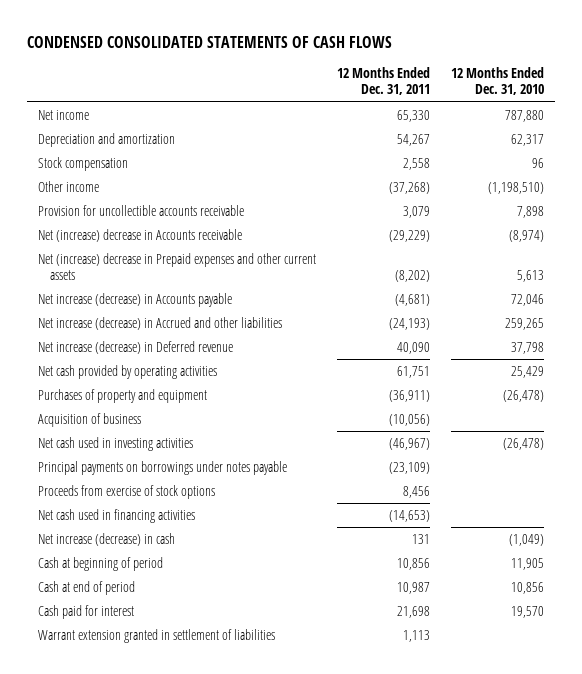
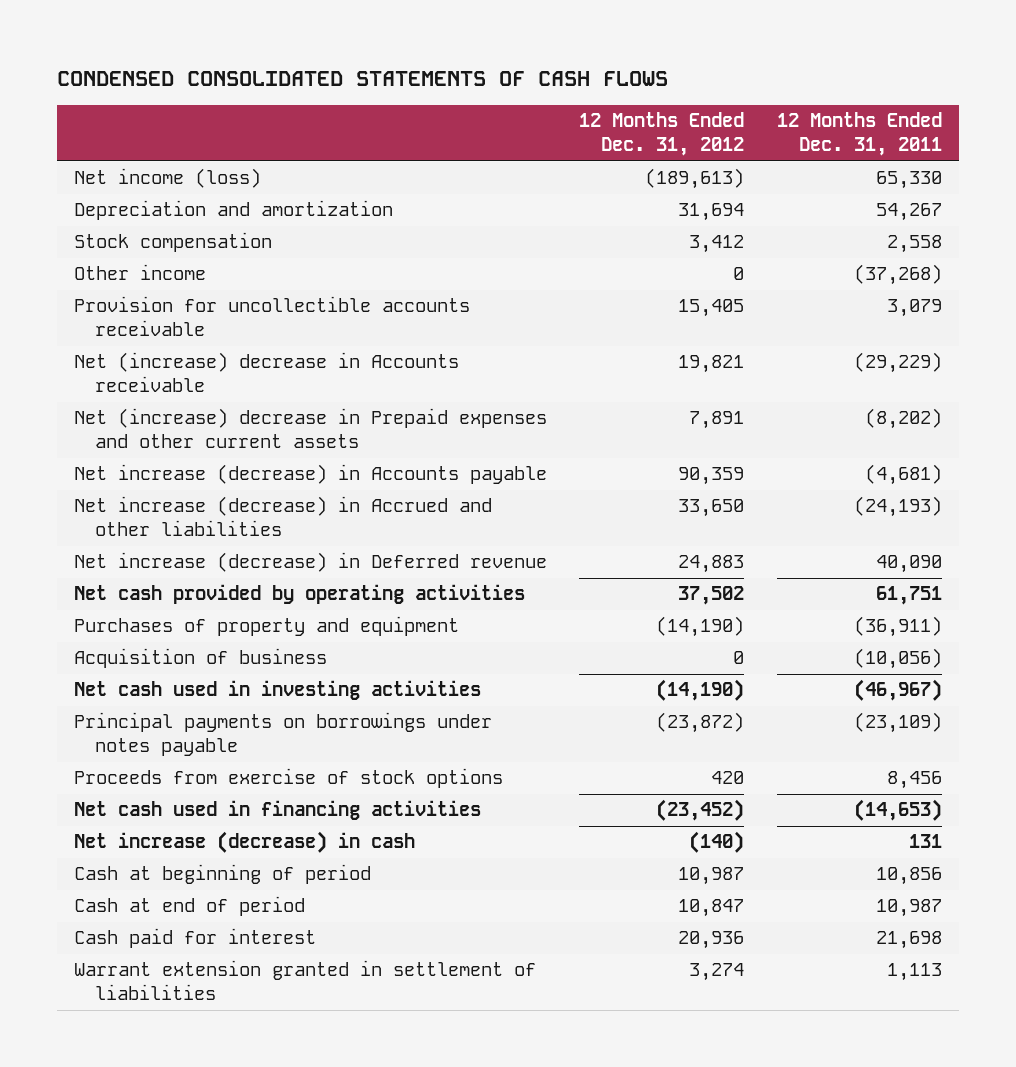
[451,67,545,96] 12 Months Ended Dec. 31, 2010 -> none
none -> [579,112,745,157] 12 Months Ended Dec. 31, 2012
[37,109,89,120] Net income -> [73,168,261,189] Net income (loss)

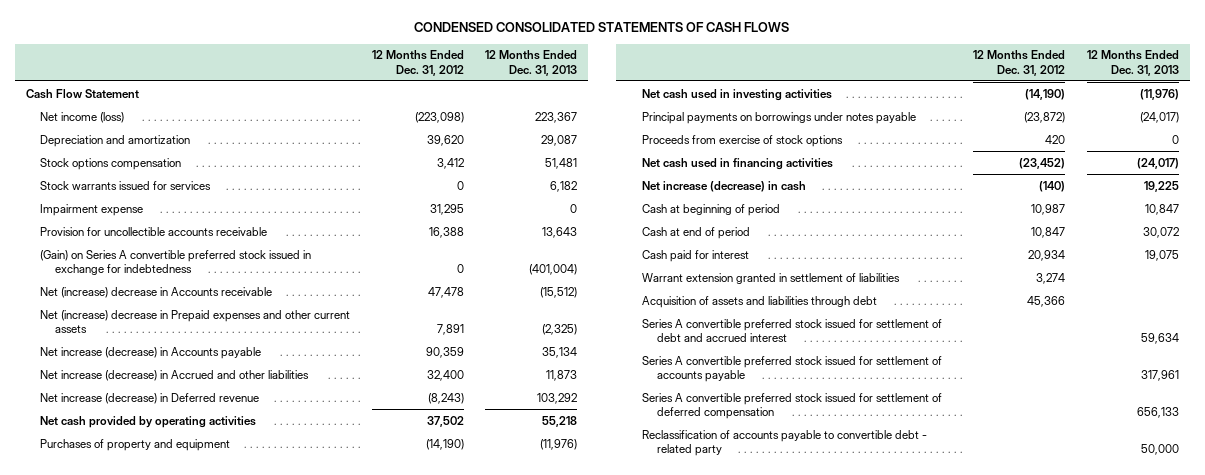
[777,112,943,157] 12 Months Ended Dec. 31, 2011 -> none
none -> [485,50,578,76] 12 Months Ended Dec. 31, 2013
[73,264,206,281] Other income -> none
none -> [25,88,139,99] Cash Flow Statement
[645,168,745,190] (189,613) -> [414,111,464,123] (223,098)
[678,203,745,222] 31,694 -> [426,134,464,146] 39,620
[73,232,272,253] Stock compensation -> [40,157,182,170] Stock options compensation
none -> [40,180,212,190] Stock warrants issued for services
none -> [40,203,144,216] Impairment expense
[678,299,745,318] 15,405 -> [428,226,464,238] 16,388
none -> [40,249,312,275] (Gain) on Series A convertible preferred stock issued in exchange for indebtedness
[678,355,745,374] 19,821 -> [427,286,464,298] 47,478
[678,499,745,518] 33,650 -> [426,369,464,381] 32,400
[678,555,745,574] 24,883 -> [427,392,464,404] (8,243)
[73,648,327,669] Acquisition of business -> none
[678,931,745,950] 20,936 -> [1028,249,1066,261] 20,934
none -> [641,295,877,308] Acquisition of assets and liabilities through debt
none -> [641,318,942,342] Series A convertible preferred stock issued for settlement of debt and accrued interest
none -> [641,355,942,382] Series A convertible preferred stock issued for settlement of accounts payable
none -> [641,392,942,419] Series A convertible preferred stock issued for settlement of deferred compensation
none -> [641,429,927,456] Reclassification of accounts payable to convertible debt - related party

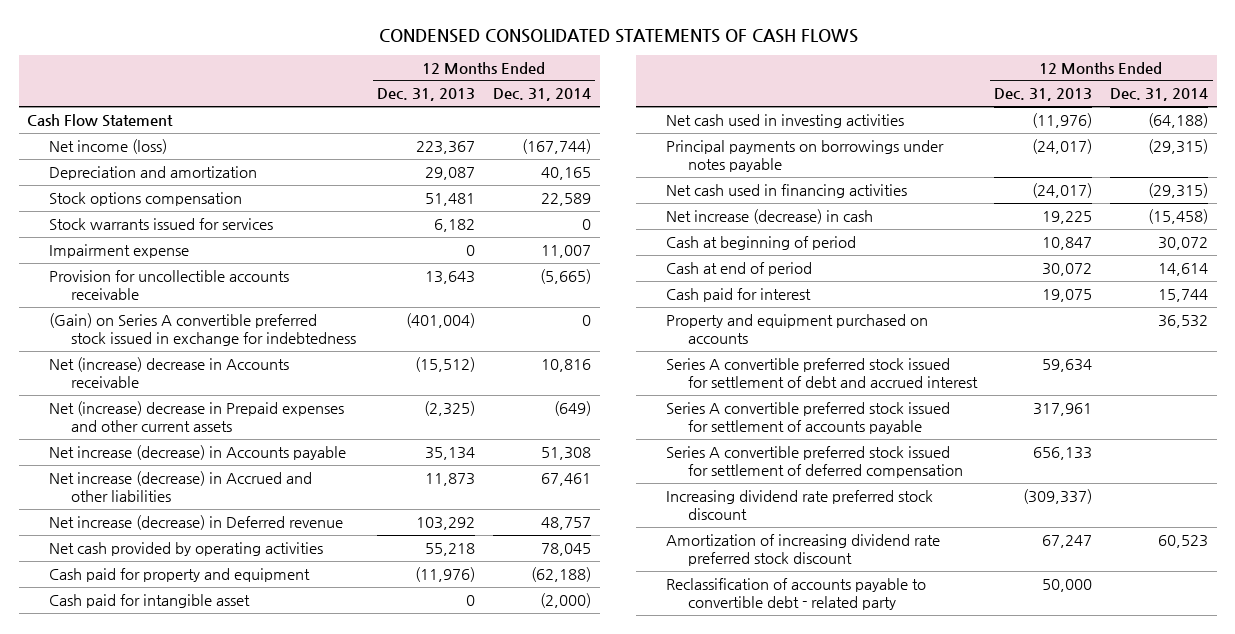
[371,50,464,76] 12 Months Ended Dec. 31, 2012 -> none
none -> [493,88,592,102] Dec. 31, 2014
[40,438,231,451] Purchases of property and equipment -> [49,567,311,582] Cash paid for property and equipment
none -> [49,593,251,608] Cash paid for intangible asset
[641,134,843,147] Proceeds from exercise of stock options -> none
[641,272,900,284] Warrant extension granted in settlement of liabilities -> none
[641,295,877,308] Acquisition of assets and liabilities through debt -> none
none -> [666,313,929,344] Property and equipment purchased on accounts
none -> [666,489,934,520] Increasing dividend rate preferred stock discount
none -> [666,533,941,566] Amortization of increasing dividend rate preferred stock discount

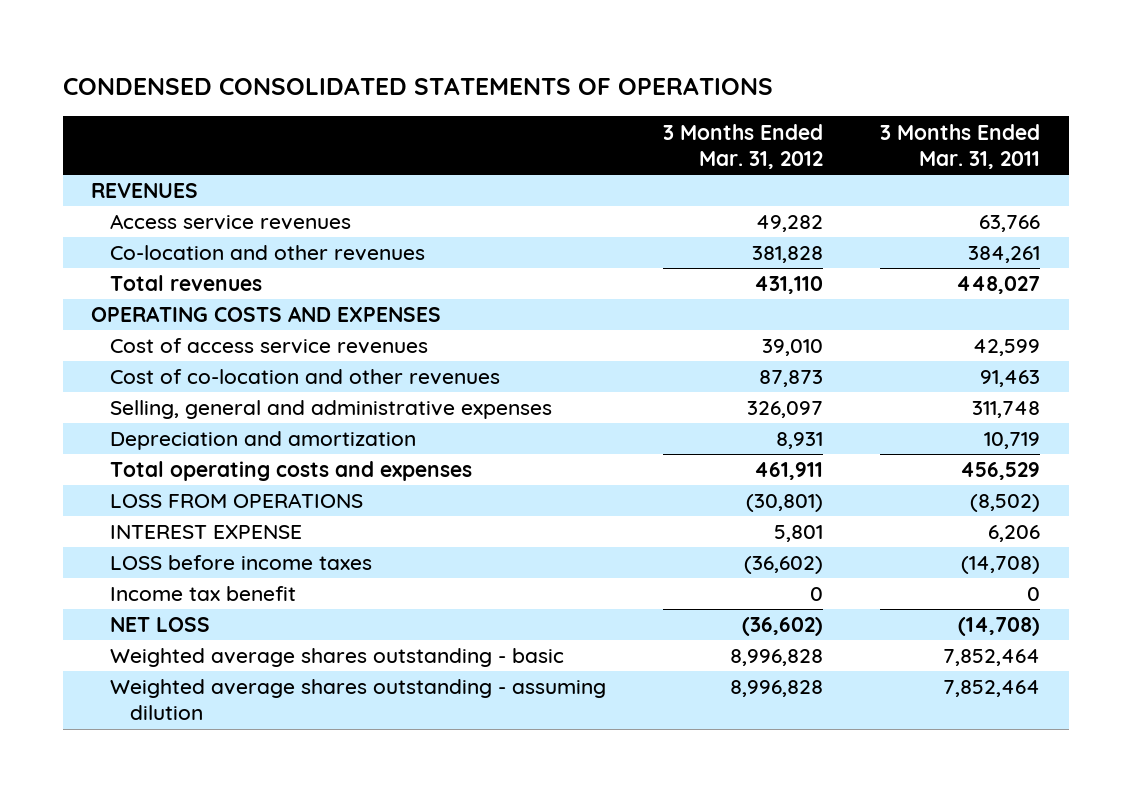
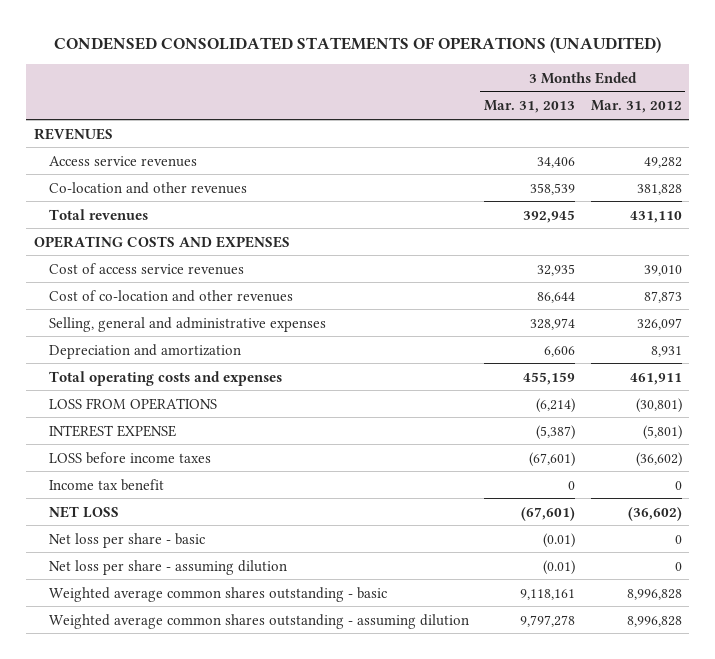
[62,77,773,96] CONDENSED CONSOLIDATED STATEMENTS OF OPERATIONS -> [53,37,661,54] CONDENSED CONSOLIDATED STATEMENTS OF OPERATIONS (UNAUDITED)
[880,123,1041,169] 3 Months Ended Mar. 31, 2011 -> none
none -> [484,100,576,114] Mar. 31, 2013
[774,525,824,543] 5,801 -> [642,424,682,440] (5,801)
none -> [48,532,205,548] Net loss per share - basic
none -> [48,559,287,575] Net loss per share - assuming dilution
[110,648,565,668] Weighted average shares outstanding - basic -> [48,586,387,602] Weighted average common shares outstanding - basic
[110,679,607,721] Weighted average shares outstanding - assuming dilution -> [48,613,469,629] Weighted average common shares outstanding - assuming dilution

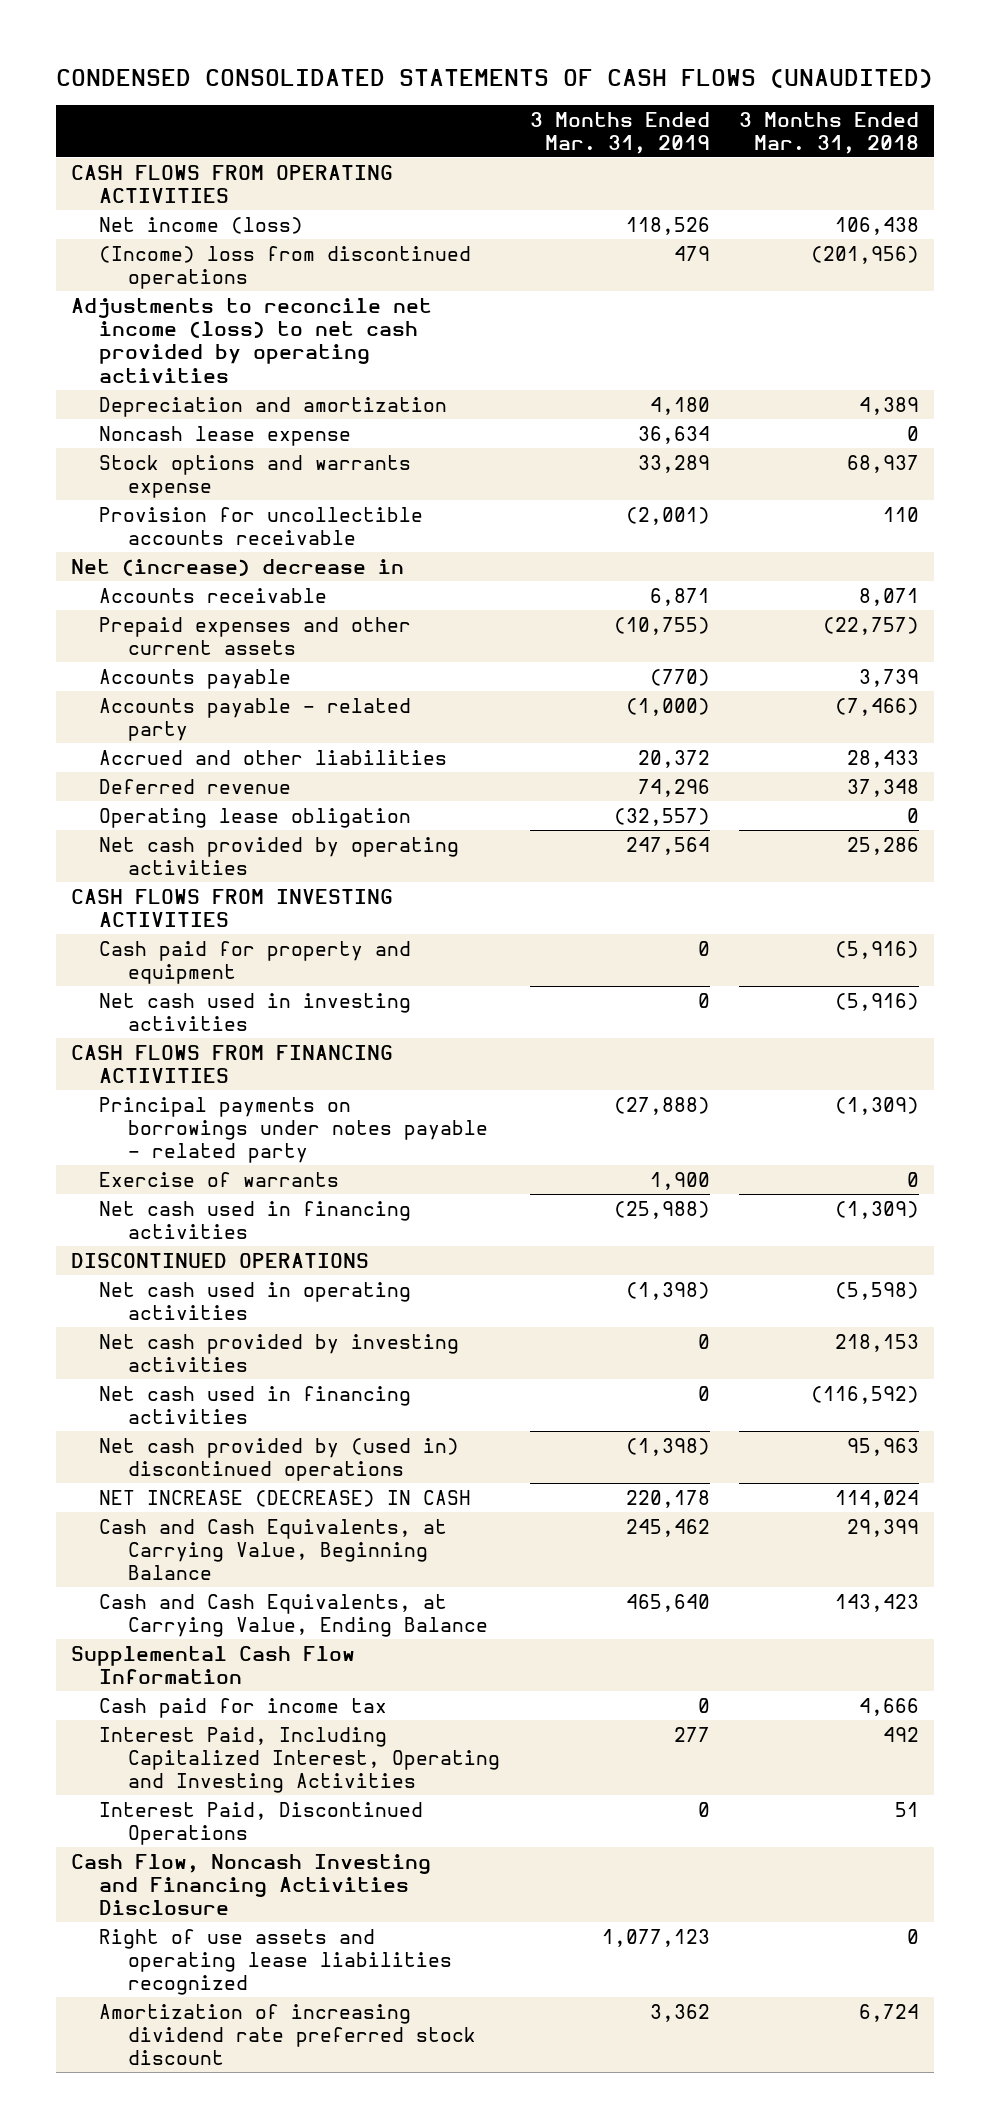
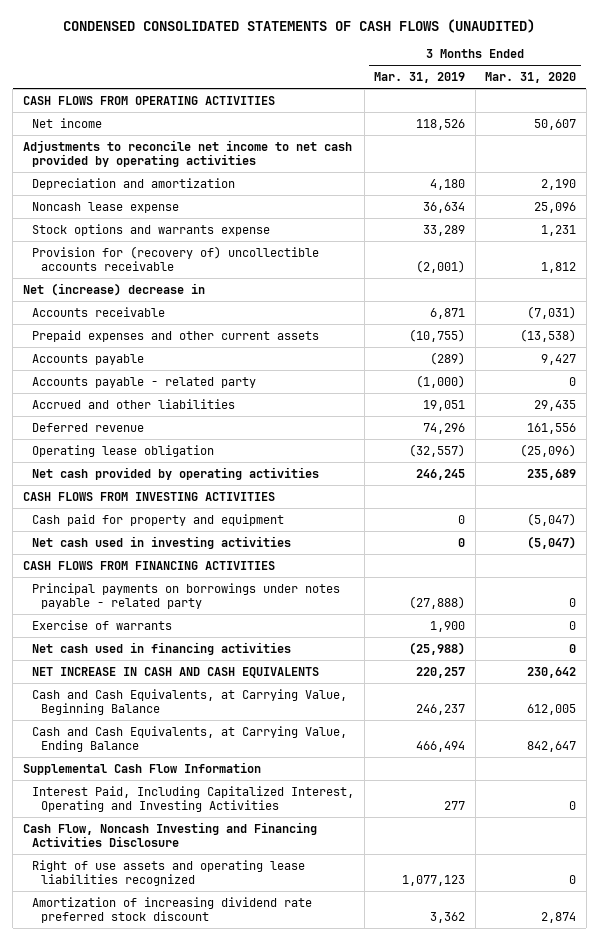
[739,111,920,155] 3 Months Ended Mar. 31, 2018 -> none
none -> [485,72,577,84] Mar. 31, 2020
[99,245,472,290] (Income) loss from discontinued operations -> none
[99,216,304,234] Net income (loss) -> [31,117,102,128] Net income
[70,297,432,383] Adjustments to reconcile net income (loss) to net cash provided by operating activities -> [22,139,352,167] Adjustments to reconcile net income to net cash provided by operating activities
[99,506,424,546] Provision for uncollectible accounts receivable -> [31,245,319,271] Provision for (recovery of) uncollectible accounts receivable
[649,668,710,686] (770) -> [430,351,466,365] (289)
[637,749,710,768] 20,372 -> [423,399,466,411] 19,051
[625,836,710,855] 247,564 -> [416,468,466,480] 246,245
[70,1252,369,1268] DISCONTINUED OPERATIONS -> none
[99,1281,412,1321] Net cash used in operating activities -> none
[99,1333,460,1373] Net cash provided by investing activities -> none
[99,1385,412,1425] Net cash used in financing activities -> none
[99,1437,460,1482] Net cash provided by (used in) discontinued operations -> none
[99,1489,472,1507] NET INCREASE (DECREASE) IN CASH -> [31,666,319,678] NET INCREASE IN CASH AND CASH EQUIVALENTS
[625,1489,710,1508] 220,178 -> [416,666,466,678] 220,257
[625,1518,710,1537] 245,462 -> [416,703,466,715] 246,237
[625,1593,710,1612] 465,640 -> [416,740,466,752] 466,494
[99,1697,388,1718] Cash paid for income tax -> none
[99,1801,424,1846] Interest Paid, Discontinued Operations -> none

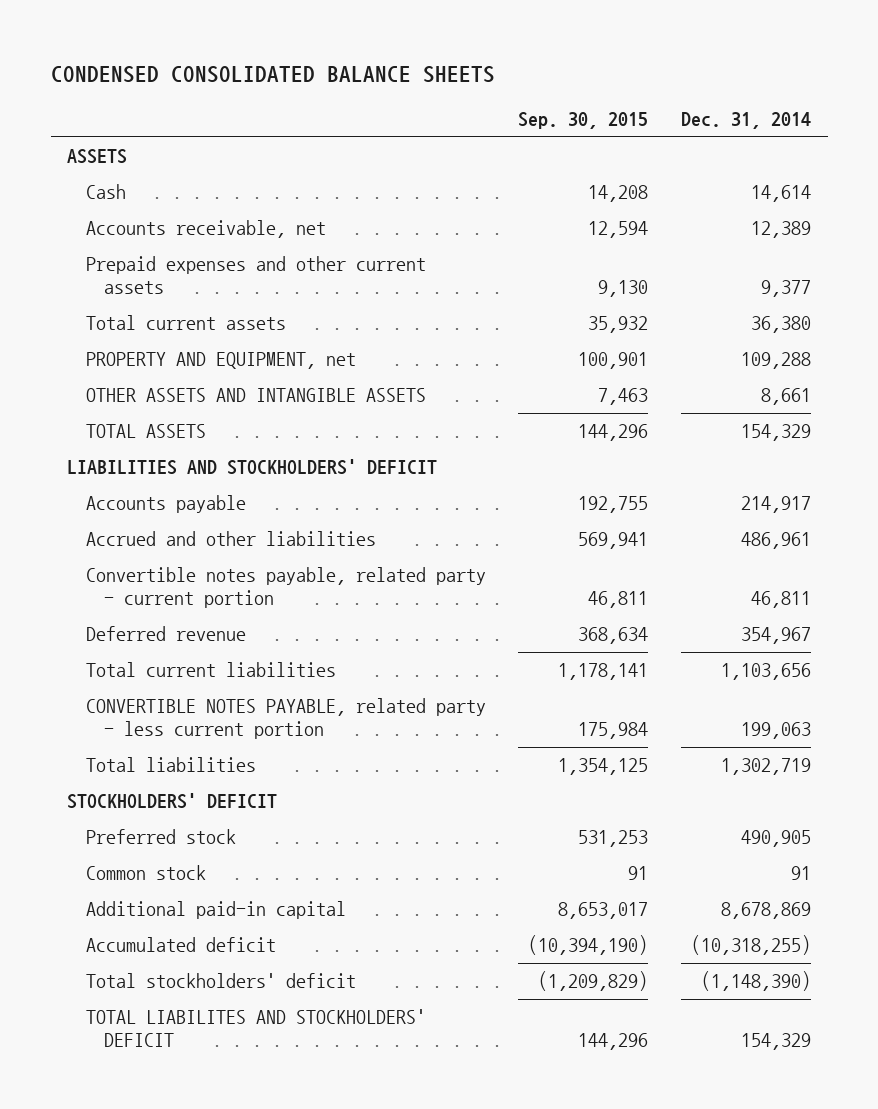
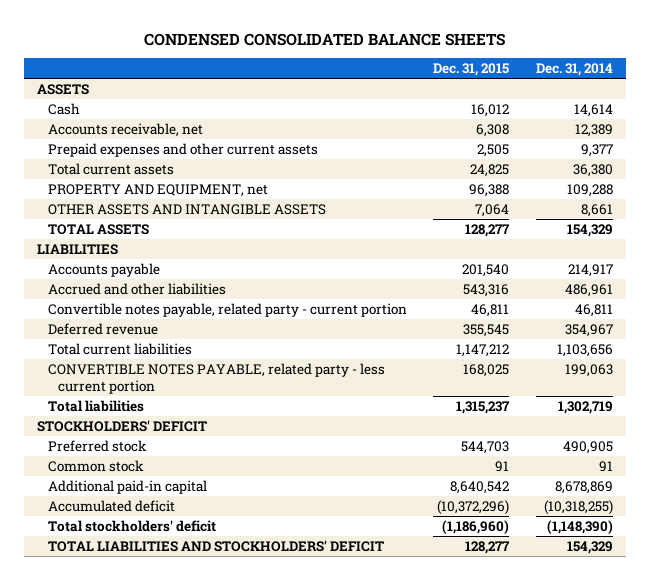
[518,112,649,130] Sep. 30, 2015 -> none
none -> [433,63,510,77] Dec. 31, 2015
[67,459,438,476] LIABILITIES AND STOCKHOLDERS' DEFICIT -> none
none -> [37,243,119,255] LIABILITIES
[85,1009,426,1048] TOTAL LIABILITES AND STOCKHOLDERS' DEFICIT -> [47,539,384,552] TOTAL LIABILITIES AND STOCKHOLDERS' DEFICIT

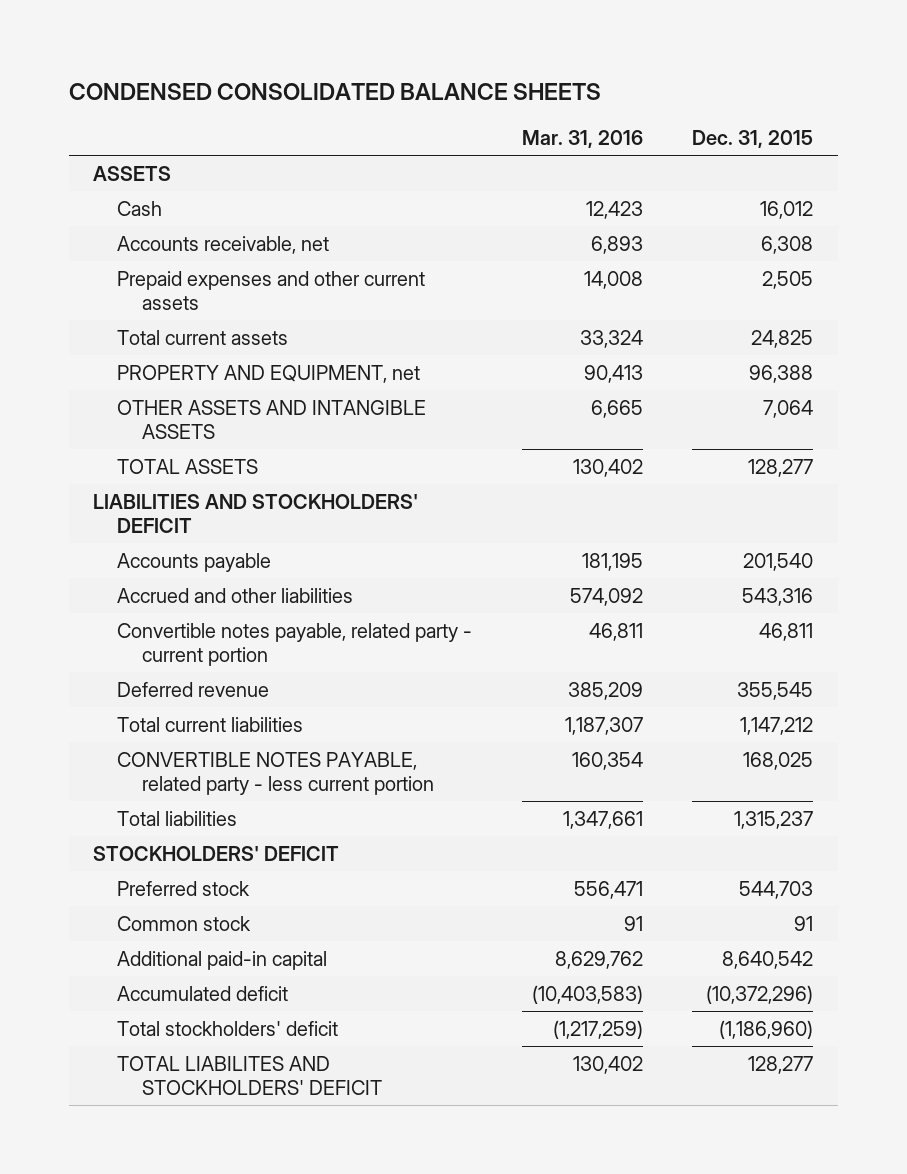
[535,63,613,77] Dec. 31, 2014 -> none
none -> [521,129,643,148] Mar. 31, 2016
[37,243,119,255] LIABILITIES -> [93,494,419,533] LIABILITIES AND STOCKHOLDERS' DEFICIT
[47,539,384,552] TOTAL LIABILITIES AND STOCKHOLDERS' DEFICIT -> [117,1056,382,1095] TOTAL LIABILITES AND STOCKHOLDERS' DEFICIT

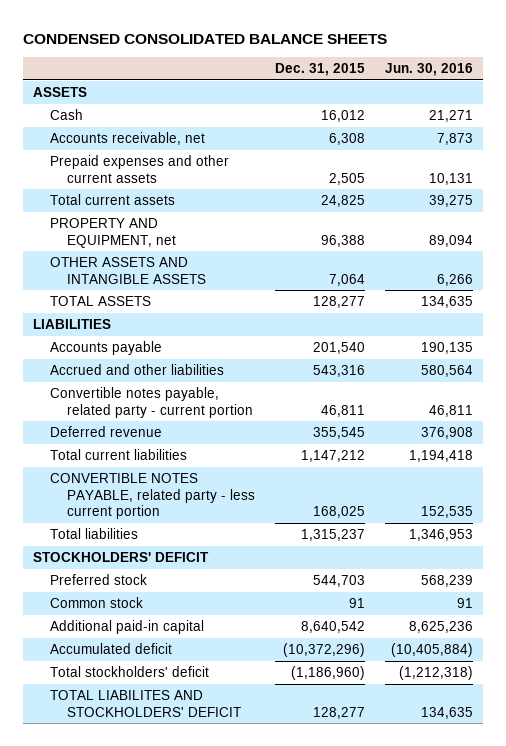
[521,129,643,148] Mar. 31, 2016 -> none
none -> [385,62,474,76] Jun. 30, 2016
[93,494,419,533] LIABILITIES AND STOCKHOLDERS' DEFICIT -> [33,318,112,329] LIABILITIES

